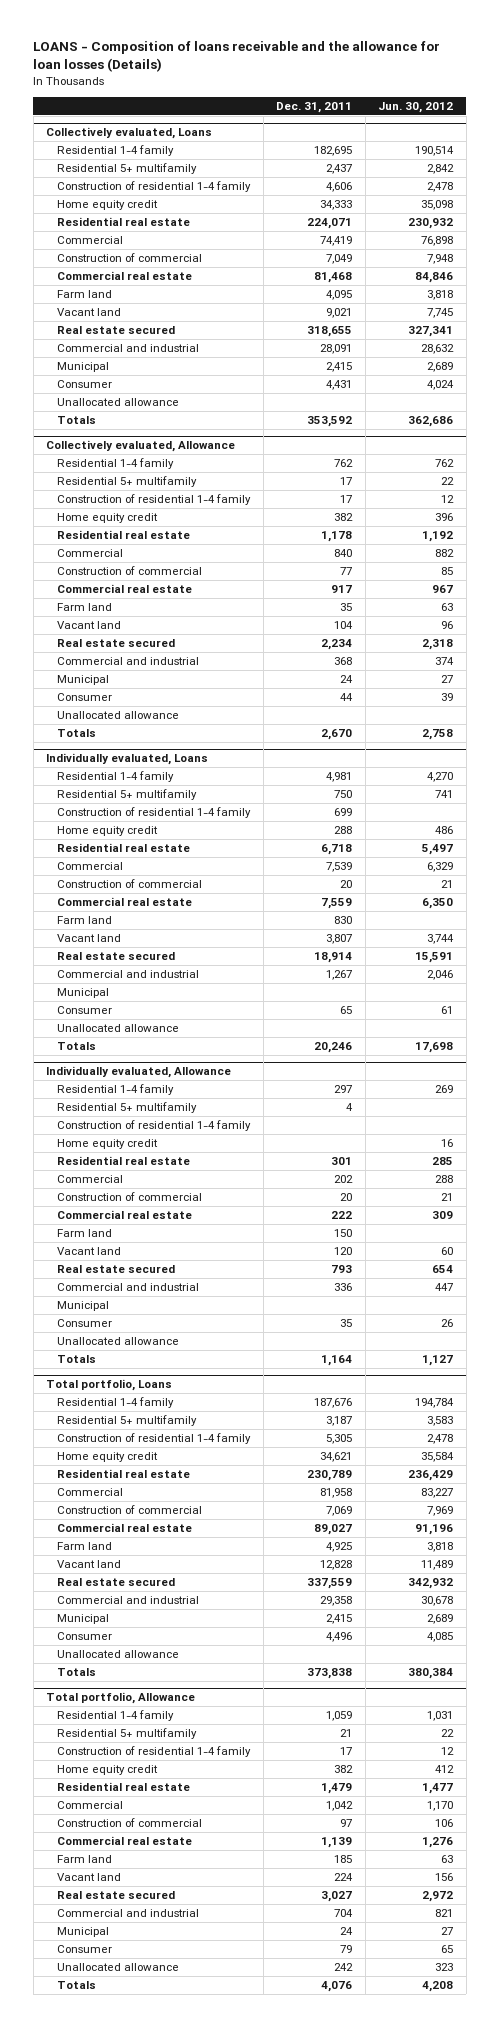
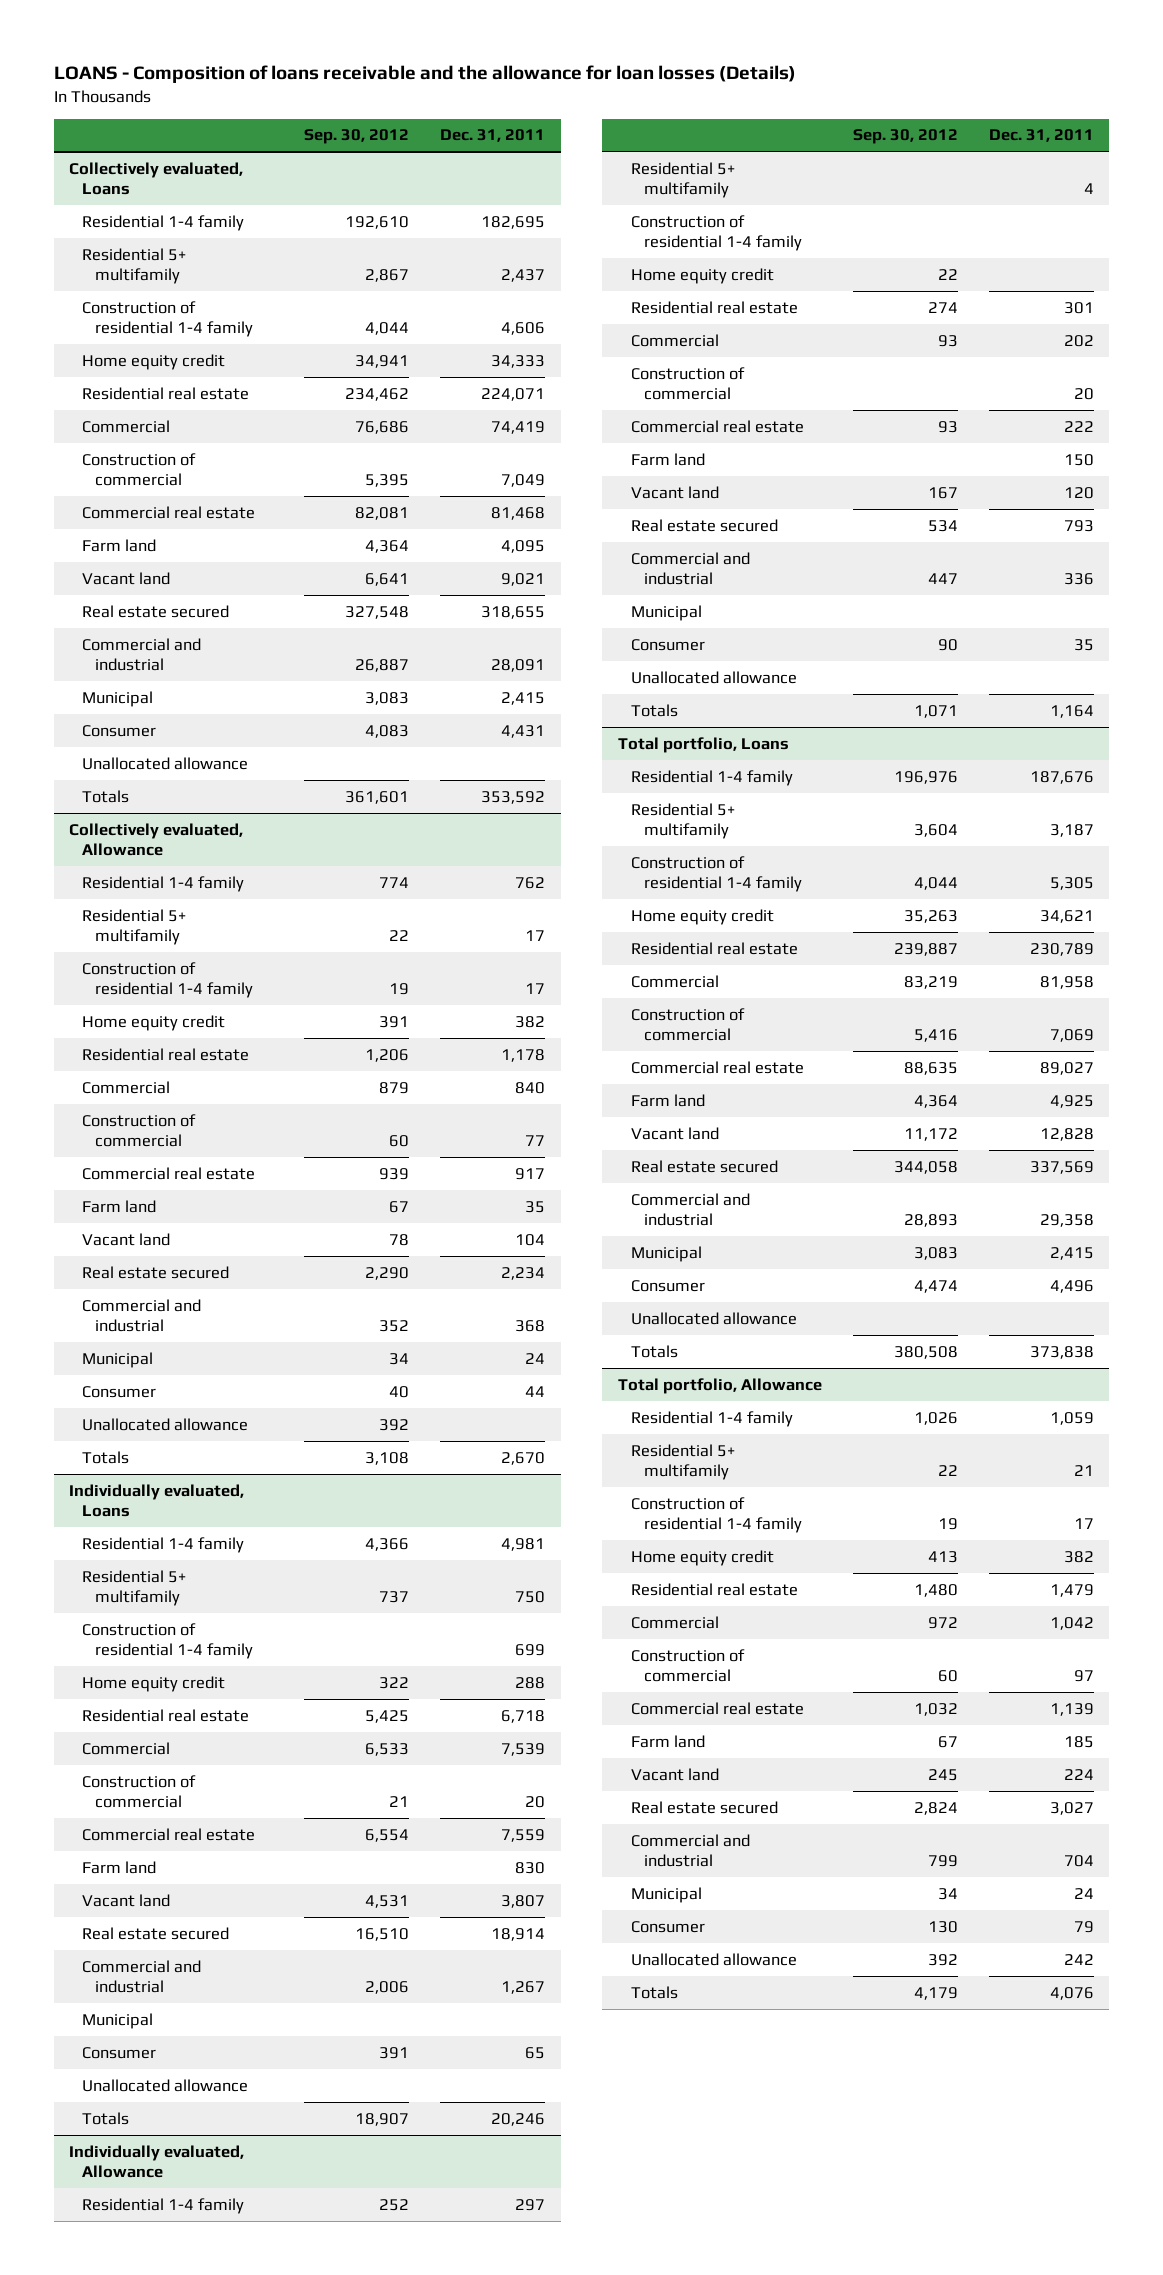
[378,101,454,113] Jun. 30, 2012 -> none
none -> [304,129,410,145] Sep. 30, 2012
[307,1578,353,1590] 337,559 -> [1029,1160,1094,1174] 337,569

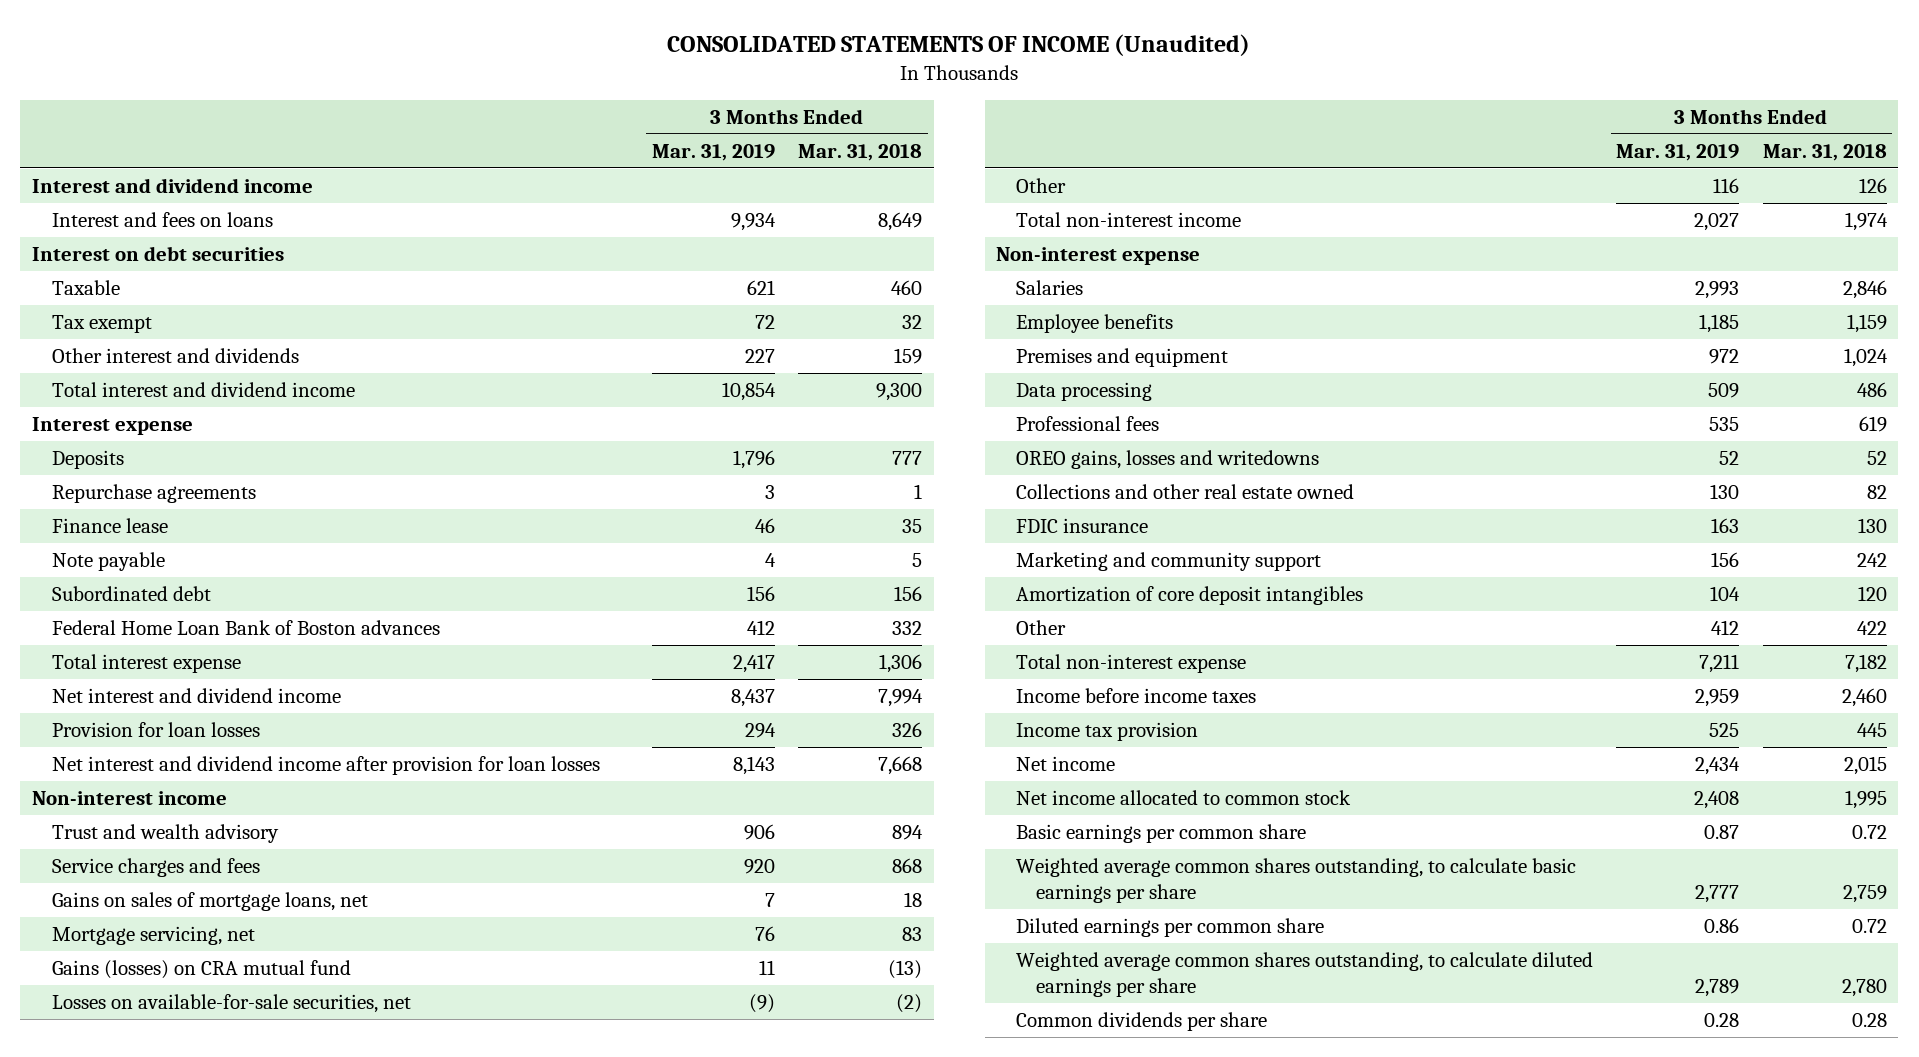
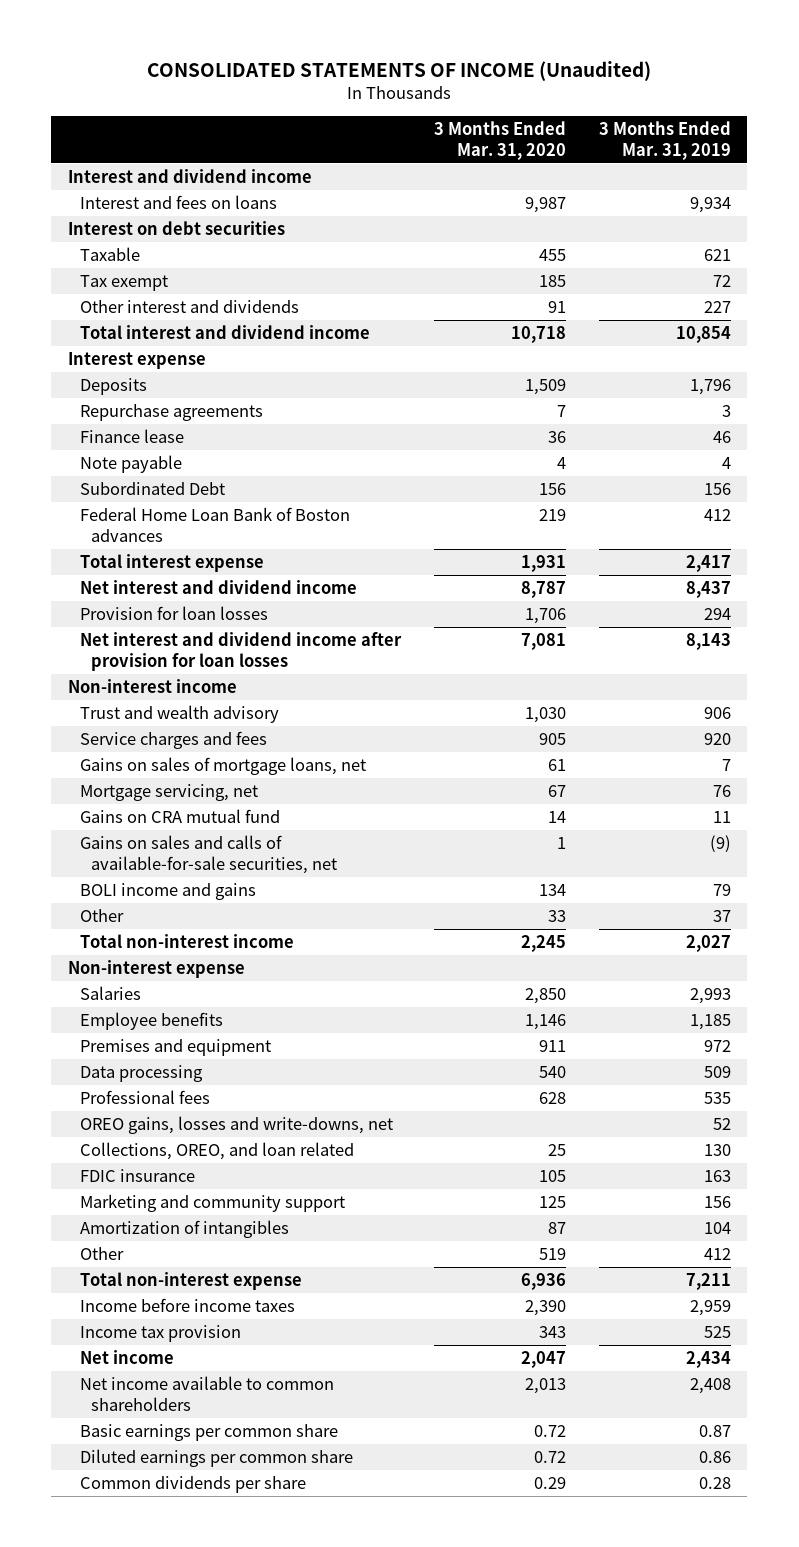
[798,143,923,161] Mar. 31, 2018 -> none
none -> [433,121,566,160] 3 Months Ended Mar. 31, 2020
[51,585,211,601] Subordinated debt -> [79,482,225,496] Subordinated Debt
[51,959,351,979] Gains (losses) on CRA mutual fund -> [79,809,280,824] Gains on CRA mutual fund
[51,993,411,1013] Losses on available-for-sale securities, net -> [79,835,338,874] Gains on sales and calls of available-for-sale securities, net
none -> [79,883,256,901] BOLI income and gains
[1713,177,1740,193] 116 -> [712,910,731,923] 37
[1016,449,1320,469] OREO gains, losses and writedowns -> [79,1116,393,1135] OREO gains, losses and write-downs, net
[1016,483,1355,499] Collections and other real estate owned -> [79,1142,354,1161] Collections, OREO, and loan related
[1016,585,1364,605] Amortization of core deposit intangibles -> [79,1220,289,1239] Amortization of intangibles
[1016,789,1352,805] Net income allocated to common stock -> [79,1376,334,1411] Net income available to common shareholders
[1016,857,1577,903] Weighted average common shares outstanding, to calculate basic earnings per share -> none
[1016,951,1594,997] Weighted average common shares outstanding, to calculate diluted earnings per share -> none

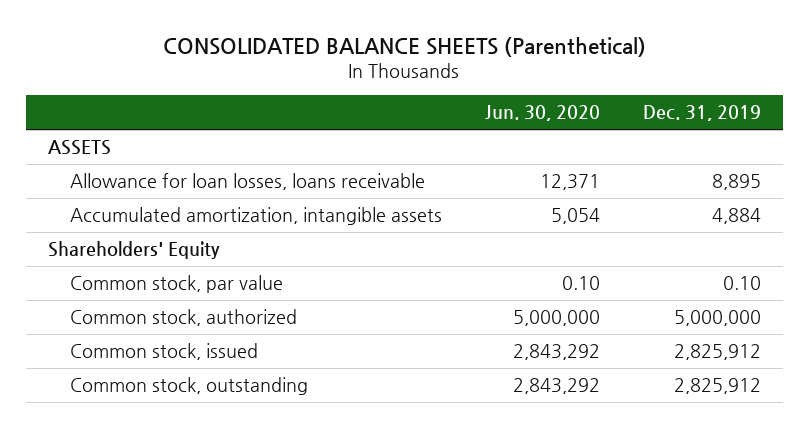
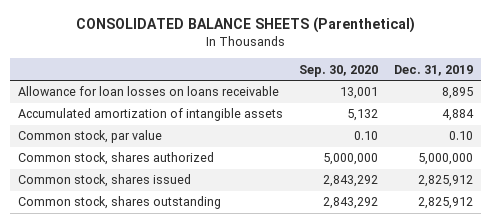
[484,105,600,122] Jun. 30, 2020 -> none
none -> [299,64,379,77] Sep. 30, 2020
[47,140,111,156] ASSETS -> none
[47,241,220,260] Shareholders' Equity -> none
[69,173,425,191] Allowance for loan losses, loans receivable -> [18,86,280,97] Allowance for loan losses on loans receivable
[69,207,442,226] Accumulated amortization, intangible assets -> [18,108,284,122] Accumulated amortization of intangible assets
[69,309,297,327] Common stock, authorized -> [18,152,215,166] Common stock, shares authorized
[69,343,258,361] Common stock, issued -> [18,174,192,188] Common stock, shares issued
[69,377,308,396] Common stock, outstanding -> [18,196,222,210] Common stock, shares outstanding

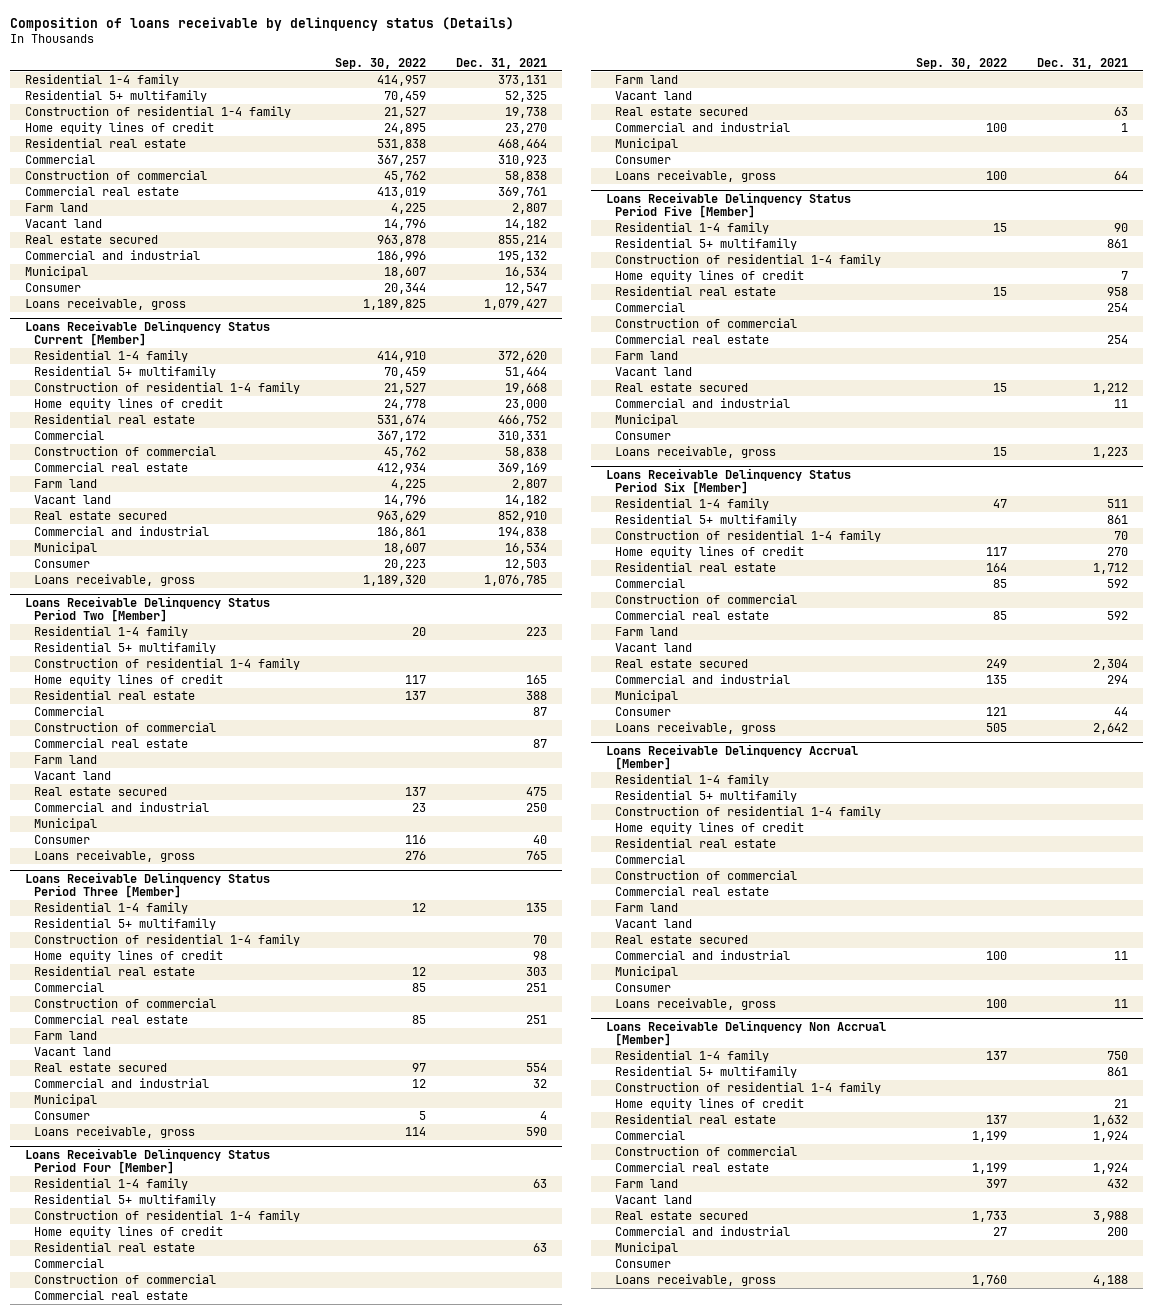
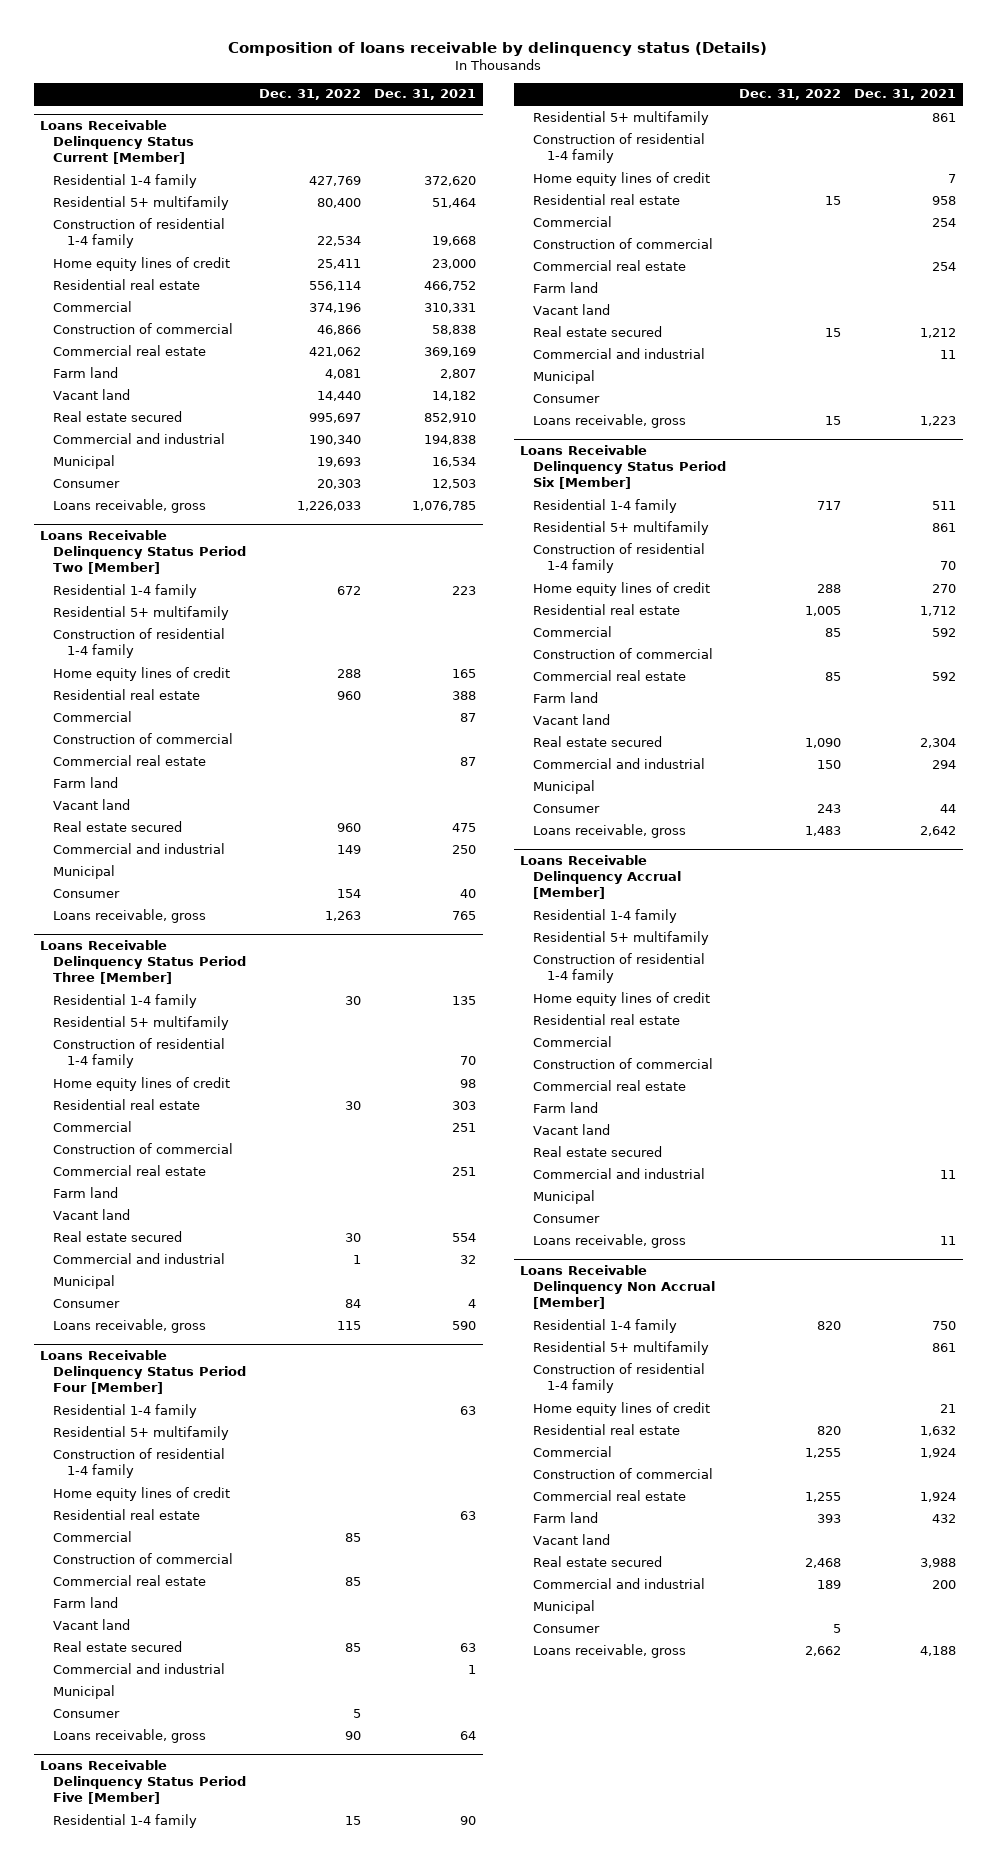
[335,57,427,69] Sep. 30, 2022 -> none
none -> [259,89,362,101] Dec. 31, 2022
[25,74,180,87] Residential 1-4 family -> none
[25,90,208,103] Residential 5+ multifamily -> none
[25,106,292,119] Construction of residential 1-4 family -> none
[25,122,215,135] Home equity lines of credit -> none
[25,138,187,149] Residential real estate -> none
[25,154,96,165] Commercial -> none
[25,170,208,181] Construction of commercial -> none
[25,186,180,197] Commercial real estate -> none
[25,203,89,213] Farm land -> none
[25,219,103,229] Vacant land -> none
[25,235,159,245] Real estate secured -> none
[25,250,201,261] Commercial and industrial -> none
[25,266,89,279] Municipal -> none
[25,283,82,293] Consumer -> none
[25,298,187,311] Loans receivable, gross -> none

